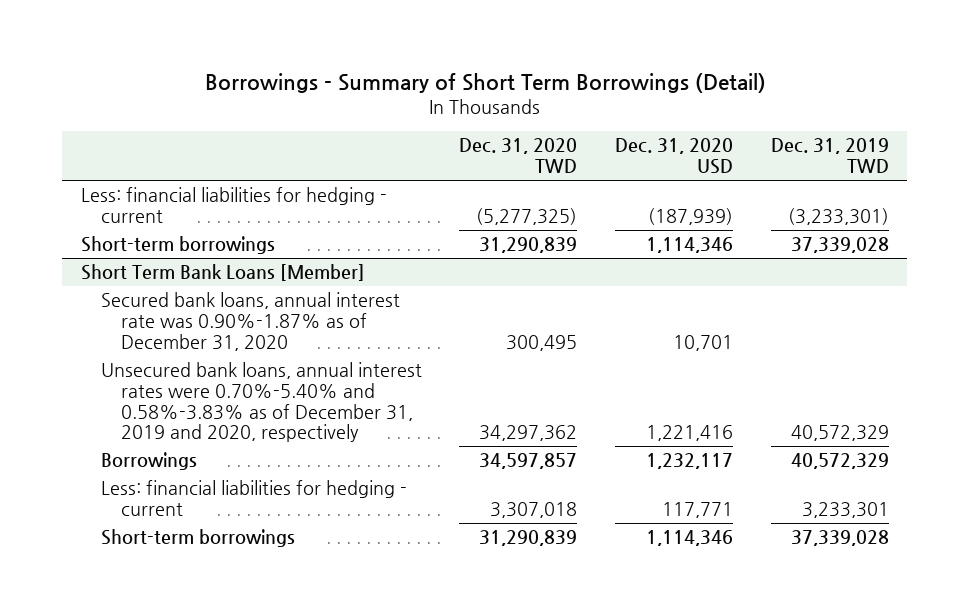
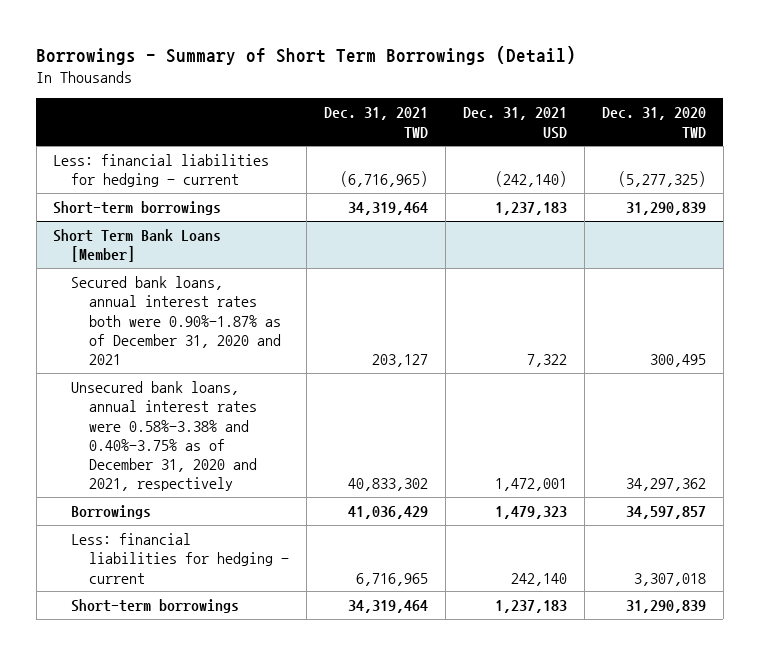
[614,138,733,175] Dec. 31, 2020 USD -> none
[770,138,889,174] Dec. 31, 2019 TWD -> none
none -> [324,107,429,138] Dec. 31, 2021 TWD
none -> [462,107,567,139] Dec. 31, 2021 USD
[100,292,400,351] Secured bank loans, annual interest rate was 0.90%-1.87% as of December 31, 2020 -> [71,276,282,366] Secured bank loans, annual interest rates both were 0.90%-1.87% as of December 31, 2020 and 2021
[100,362,422,443] Unsecured bank loans, annual interest rates were 0.70%-5.40% and 0.58%-3.83% as of December 31, 2019 and 2020, respectively -> [71,381,258,492] Unsecured bank loans, annual interest rates were 0.58%-3.38% and 0.40%-3.75% as of December 31, 2020 and 2021, respectively

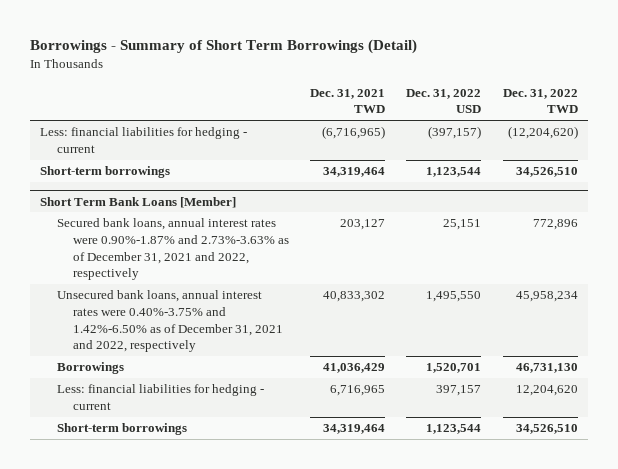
[462,107,567,139] Dec. 31, 2021 USD -> none
[601,107,706,138] Dec. 31, 2020 TWD -> none
none -> [406,88,482,114] Dec. 31, 2022 USD
none -> [502,88,578,114] Dec. 31, 2022 TWD
[71,276,282,366] Secured bank loans, annual interest rates both were 0.90%-1.87% as of December 31, 2020 and 2021 -> [56,218,290,281] Secured bank loans, annual interest rates were 0.90%-1.87% and 2.73%-3.63% as of December 31, 2021 and 2022, respectively
[71,381,258,492] Unsecured bank loans, annual interest rates were 0.58%-3.38% and 0.40%-3.75% as of December 31, 2020 and 2021, respectively -> [56,290,284,353] Unsecured bank loans, annual interest rates were 0.40%-3.75% and 1.42%-6.50% as of December 31, 2021 and 2022, respectively

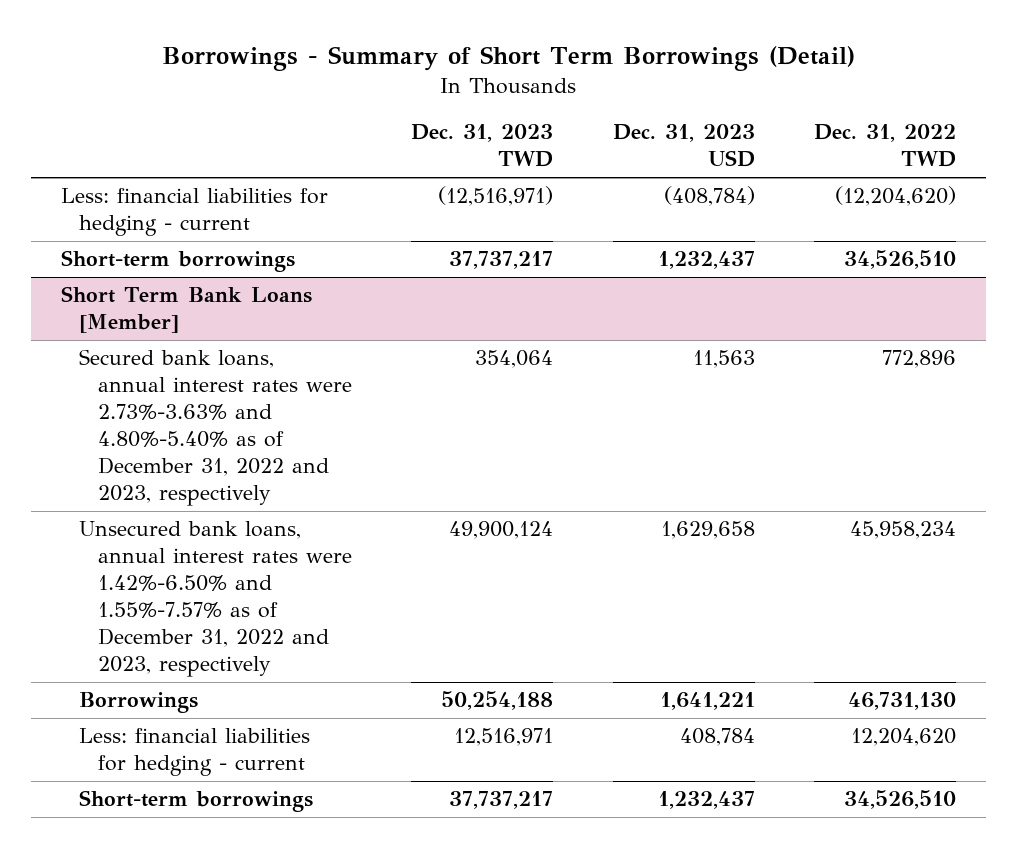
[310,88,386,114] Dec. 31, 2021 TWD -> none
[406,88,482,114] Dec. 31, 2022 USD -> none
none -> [411,124,554,168] Dec. 31, 2023 TWD
none -> [612,124,755,168] Dec. 31, 2023 USD
[56,218,290,281] Secured bank loans, annual interest rates were 0.90%-1.87% and 2.73%-3.63% as of December 31, 2021 and 2022, respectively -> [79,349,353,507] Secured bank loans, annual interest rates were 2.73%-3.63% and 4.80%-5.40% as of December 31, 2022 and 2023, respectively
[56,290,284,353] Unsecured bank loans, annual interest rates were 0.40%-3.75% and 1.42%-6.50% as of December 31, 2021 and 2022, respectively -> [79,521,353,678] Unsecured bank loans, annual interest rates were 1.42%-6.50% and 1.55%-7.57% as of December 31, 2022 and 2023, respectively

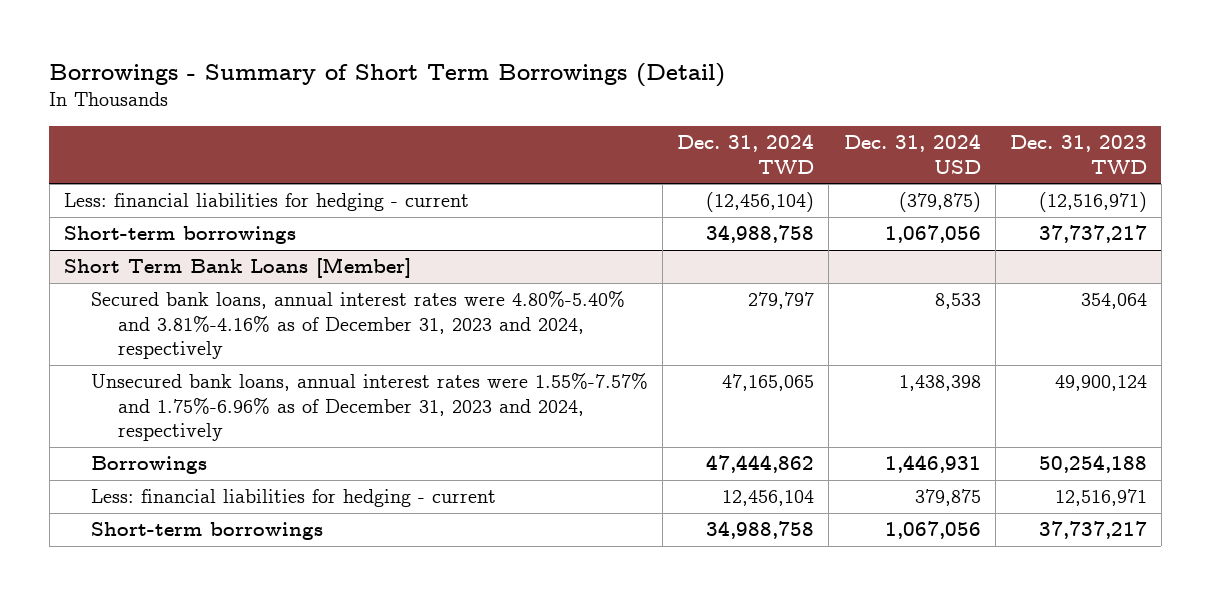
[612,124,755,168] Dec. 31, 2023 USD -> none
[814,124,957,168] Dec. 31, 2022 TWD -> none
none -> [677,134,815,174] Dec. 31, 2024 TWD
none -> [843,134,981,174] Dec. 31, 2024 USD
[79,349,353,507] Secured bank loans, annual interest rates were 2.73%-3.63% and 4.80%-5.40% as of December 31, 2022 and 2023, respectively -> [91,291,626,360] Secured bank loans, annual interest rates were 4.80%-5.40% and 3.81%-4.16% as of December 31, 2023 and 2024, respectively
[79,521,353,678] Unsecured bank loans, annual interest rates were 1.42%-6.50% and 1.55%-7.57% as of December 31, 2022 and 2023, respectively -> [91,373,649,442] Unsecured bank loans, annual interest rates were 1.55%-7.57% and 1.75%-6.96% as of December 31, 2023 and 2024, respectively

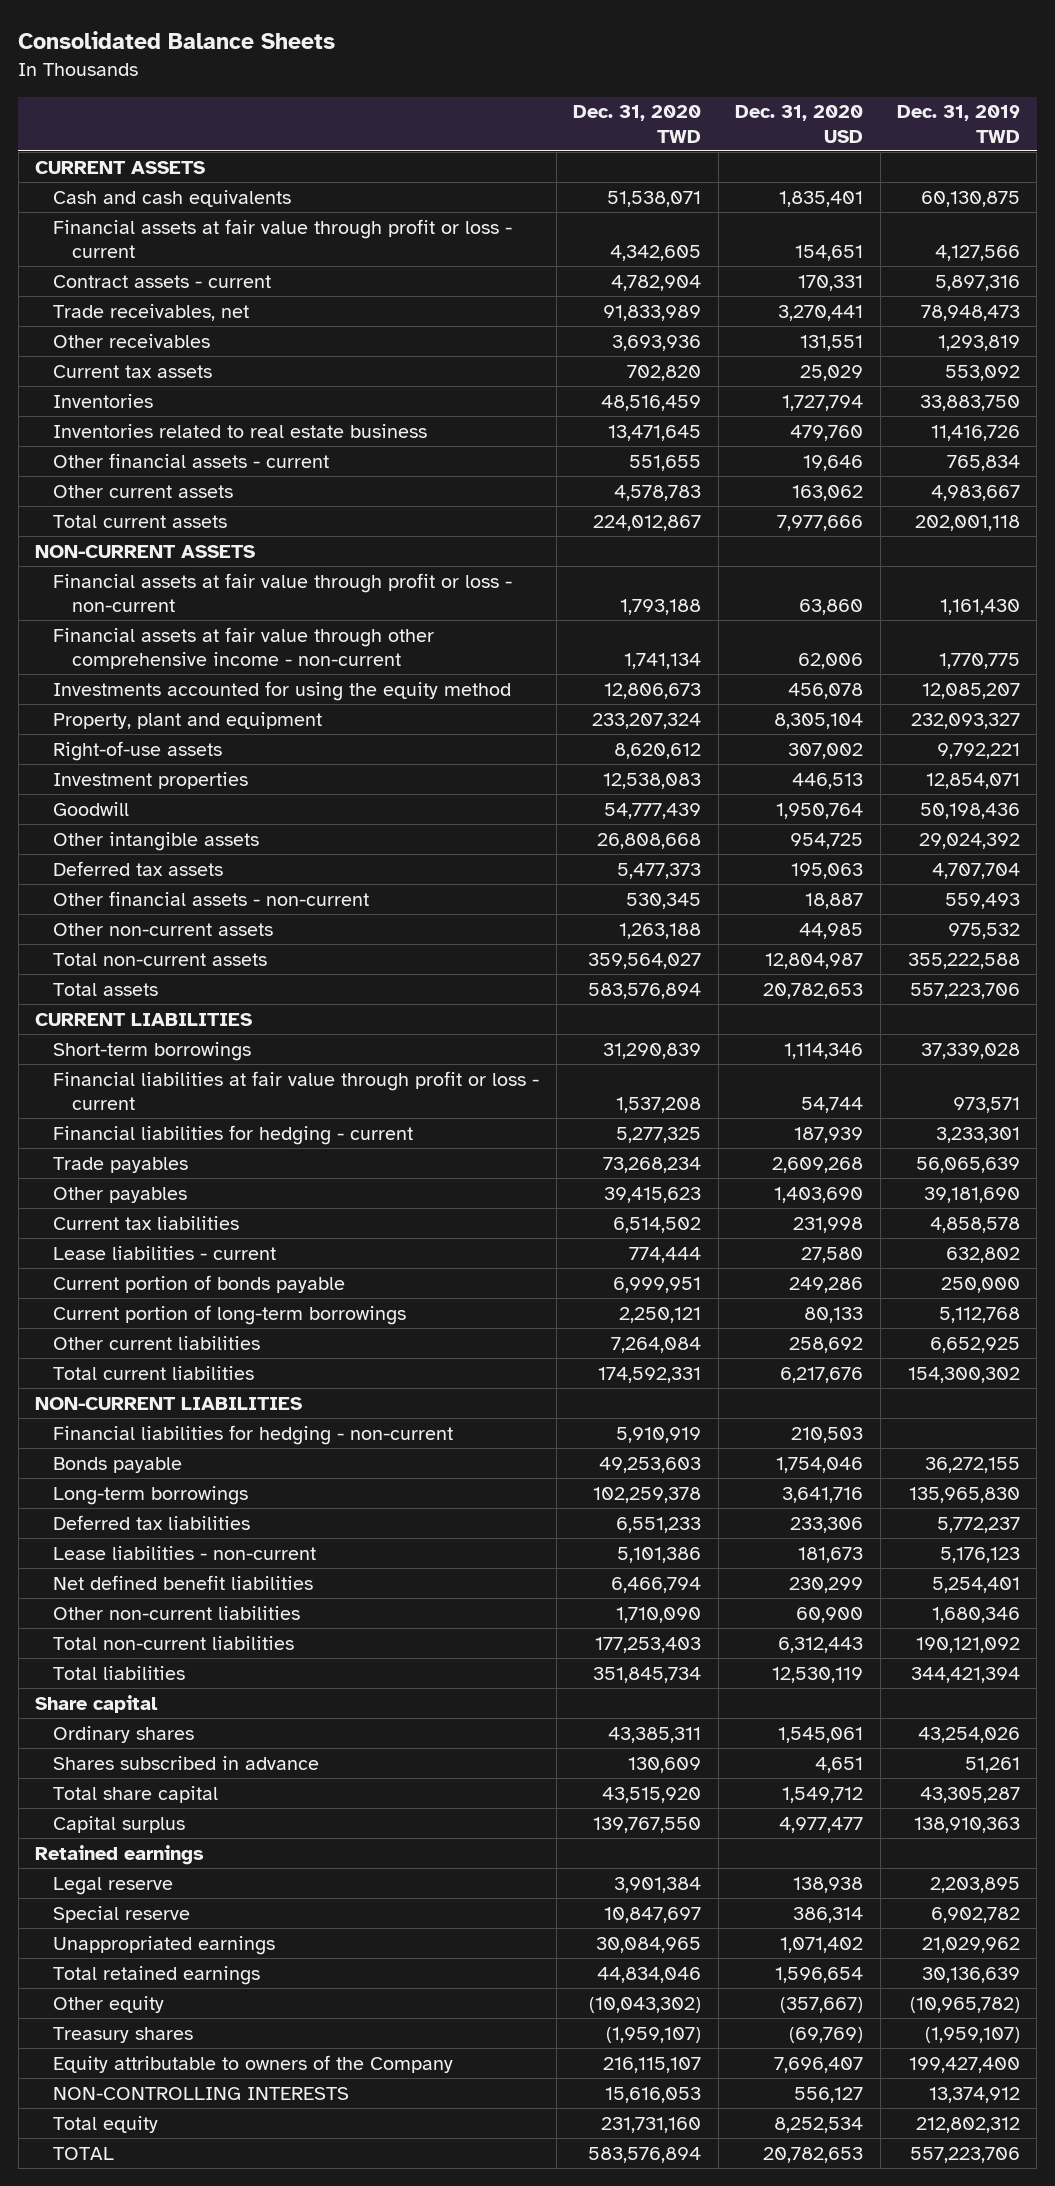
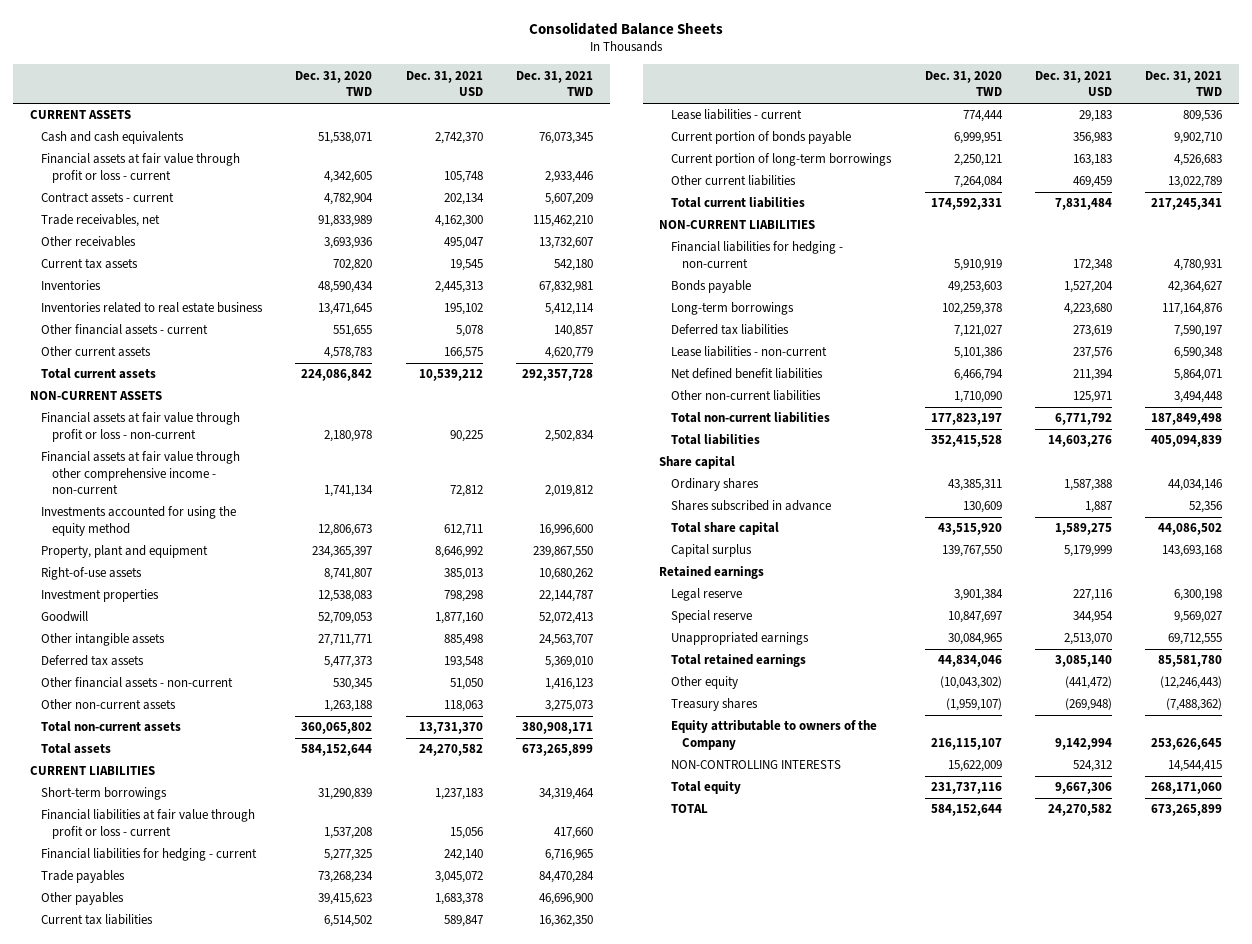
[735,105,864,143] Dec. 31, 2020 USD -> none
[897,105,1021,143] Dec. 31, 2019 TWD -> none
none -> [405,70,483,97] Dec. 31, 2021 USD
none -> [516,70,594,97] Dec. 31, 2021 TWD
[601,394,702,411] 48,516,459 -> [318,281,374,294] 48,590,434
[593,514,702,531] 224,012,867 -> [301,369,373,382] 224,086,842
[620,599,702,616] 1,793,188 -> [324,429,373,442] 2,180,978
[592,712,702,729] 233,207,324 -> [312,546,373,559] 234,365,397
[614,742,702,759] 8,620,612 -> [324,568,373,581] 8,741,807
[604,802,702,819] 54,777,439 -> [318,612,373,625] 52,709,053
[597,832,702,849] 26,808,668 -> [318,634,373,647] 27,711,771
[588,952,702,969] 359,564,027 -> [301,722,373,735] 360,065,802
[588,982,702,999] 583,576,894 -> [301,744,373,757] 584,152,644
[616,1516,702,1533] 6,551,233 -> [953,325,1002,338] 7,121,027
[595,1636,702,1653] 177,253,403 -> [930,413,1002,426] 177,823,197
[593,1666,702,1683] 351,845,734 -> [930,435,1002,448] 352,415,528
[605,2086,702,2103] 15,616,053 -> [947,760,1002,773] 15,622,009
[601,2116,702,2133] 231,731,160 -> [930,782,1002,795] 231,737,116
[588,2146,702,2163] 583,576,894 -> [930,804,1002,817] 584,152,644

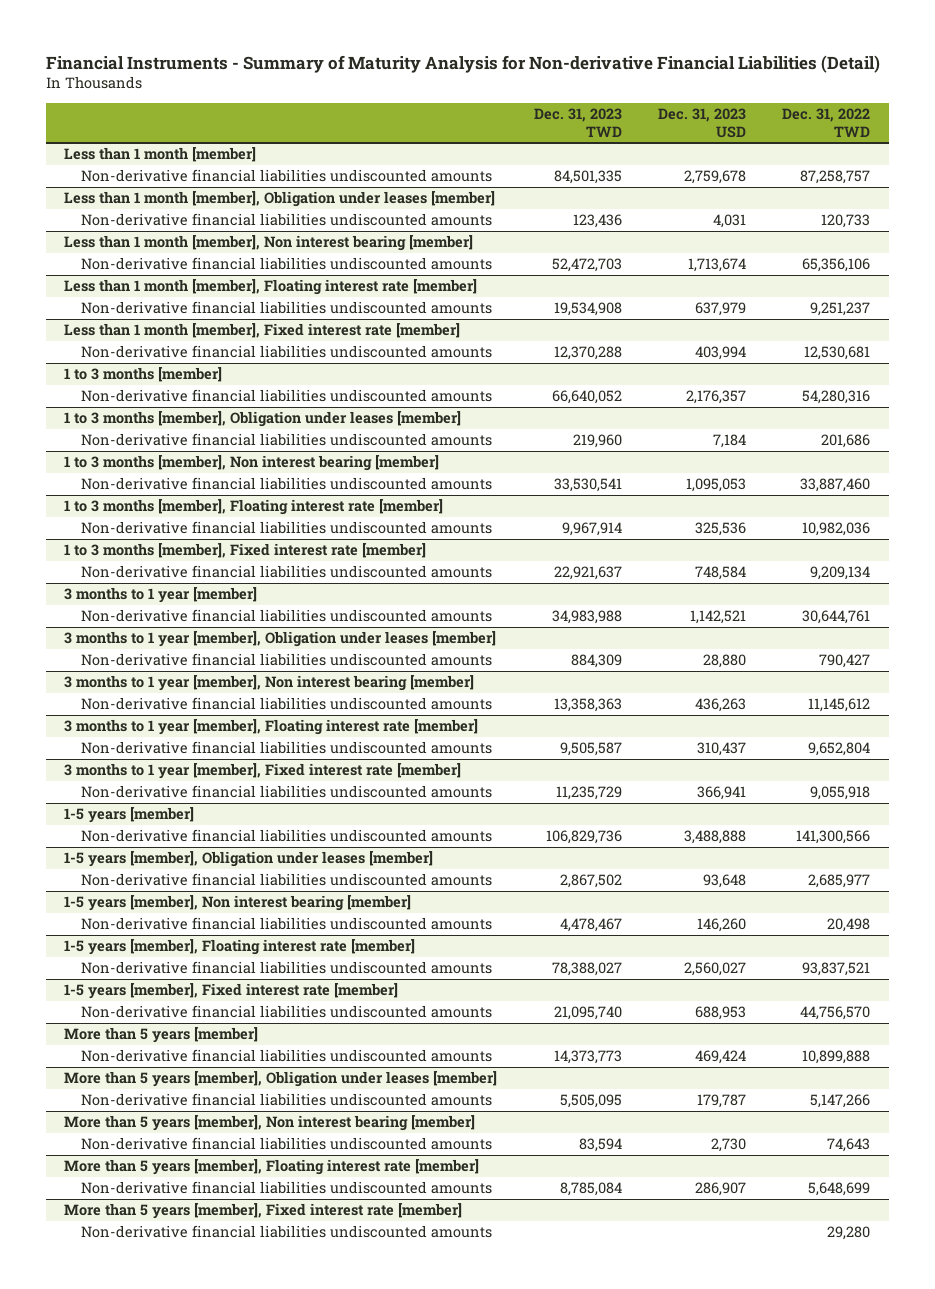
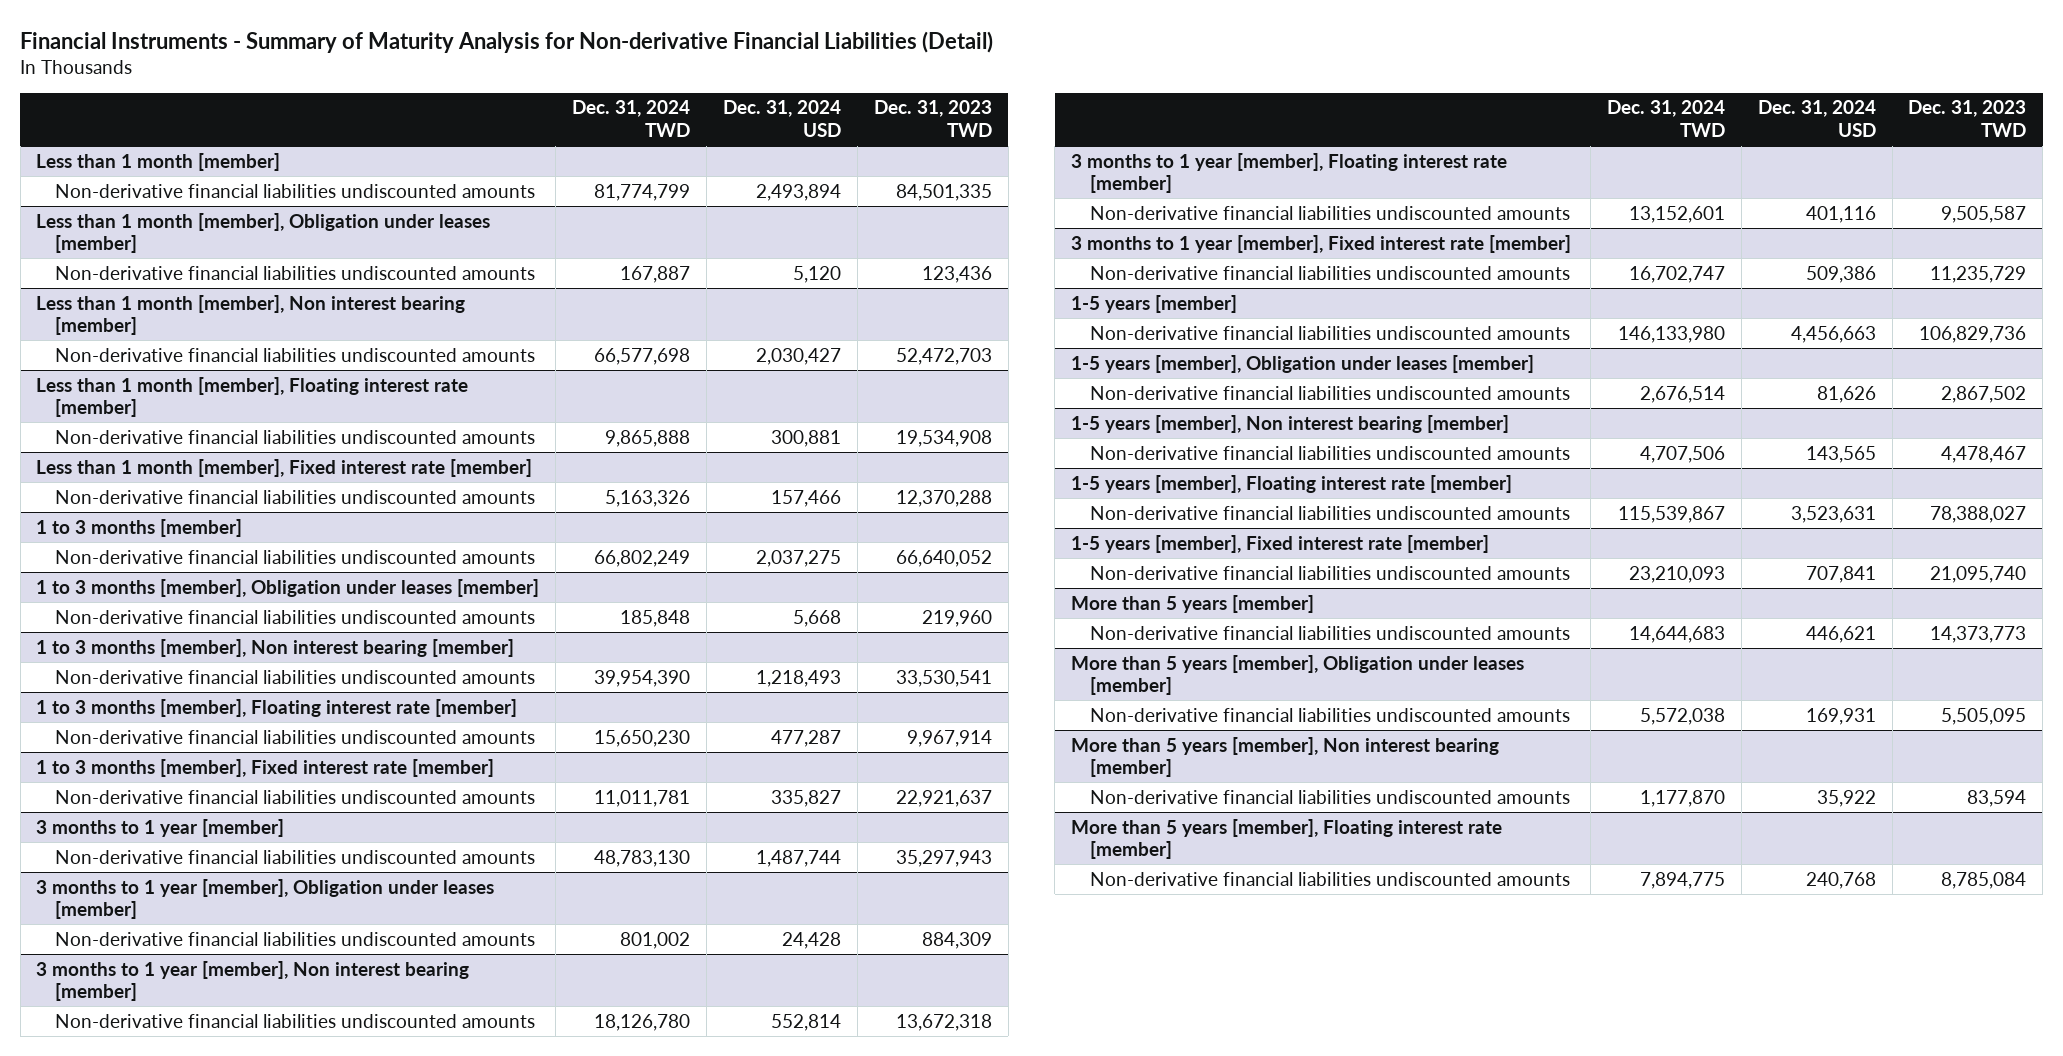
[657,108,746,138] Dec. 31, 2023 USD -> none
[782,108,871,137] Dec. 31, 2022 TWD -> none
none -> [572,100,691,138] Dec. 31, 2024 TWD
none -> [722,100,841,138] Dec. 31, 2024 USD
[551,610,622,625] 34,983,988 -> [895,849,992,867] 35,297,943
[553,698,622,713] 13,358,363 -> [895,1013,992,1031] 13,672,318
[64,1203,463,1220] More than 5 years [member], Fixed interest rate [member] -> none
[81,1225,493,1239] Non-derivative financial liabilities undiscounted amounts -> none

